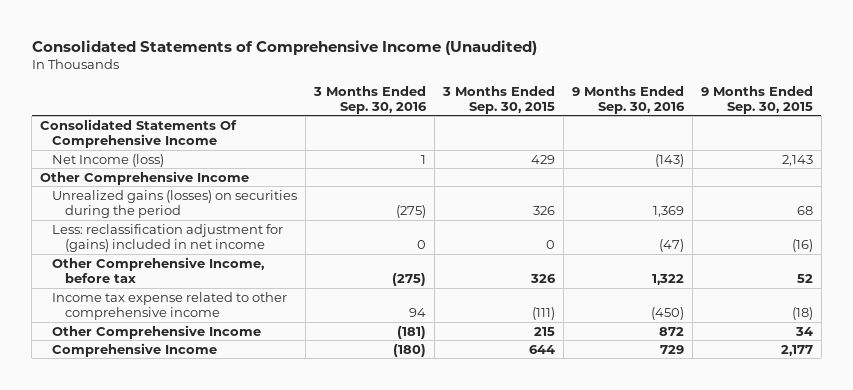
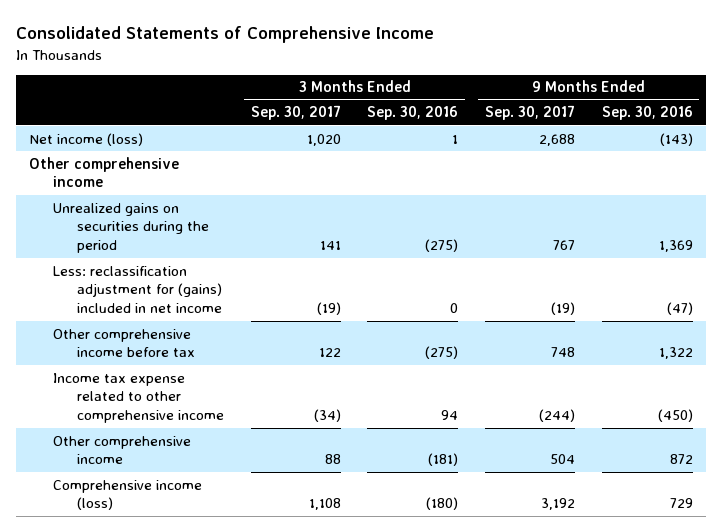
[31,39,537,55] Consolidated Statements of Comprehensive Income (Unaudited) -> [16,26,435,44] Consolidated Statements of Comprehensive Income
[441,85,555,114] 3 Months Ended Sep. 30, 2015 -> none
[700,85,813,114] 9 Months Ended Sep. 30, 2015 -> none
none -> [250,105,341,121] Sep. 30, 2017
none -> [485,105,576,121] Sep. 30, 2017
[40,118,238,148] Consolidated Statements Of Comprehensive Income -> none
[52,153,165,167] Net Income (loss) -> [29,132,144,146] Net income (loss)
[40,170,250,185] Other Comprehensive Income -> [29,156,180,188] Other comprehensive income
[52,189,298,218] Unrealized gains (losses) on securities during the period -> [53,202,210,254] Unrealized gains on securities during the period
[52,256,265,283] Other Comprehensive Income, before tax -> [53,328,196,358] Other comprehensive income before tax
[52,324,262,339] Other Comprehensive Income -> [53,435,192,465] Other comprehensive income
[52,342,218,357] Comprehensive Income -> [53,479,203,511] Comprehensive income (loss)

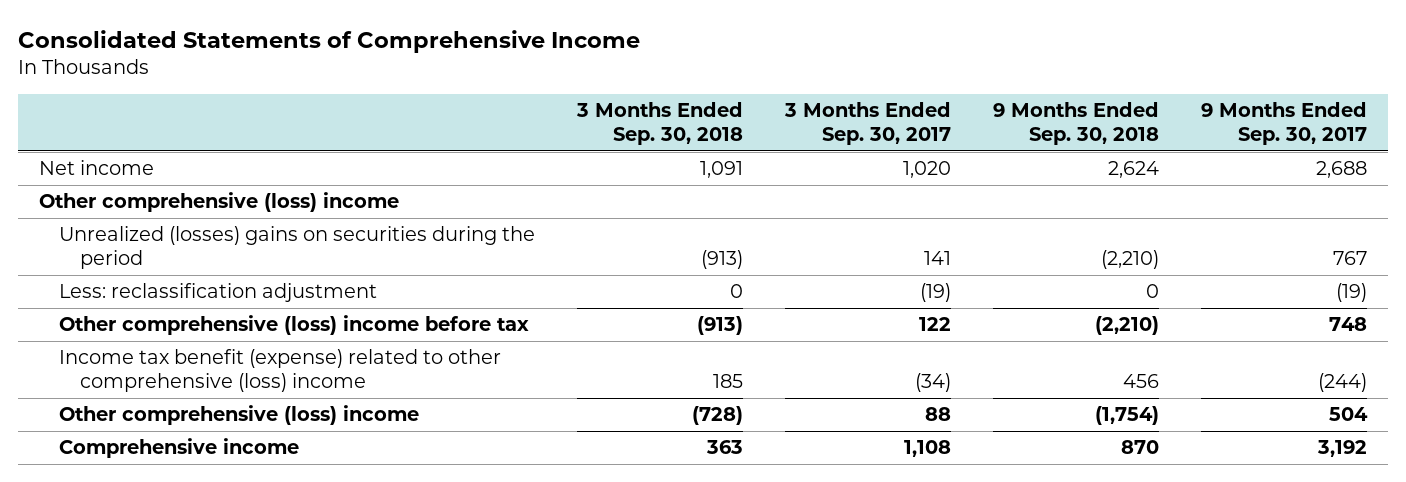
[367,106,459,121] Sep. 30, 2016 -> none
[601,106,693,121] Sep. 30, 2016 -> none
none -> [576,101,744,146] 3 Months Ended Sep. 30, 2018
none -> [993,101,1160,146] 9 Months Ended Sep. 30, 2018
[29,132,144,146] Net income (loss) -> [38,160,154,176] Net income
[29,156,180,188] Other comprehensive income -> [38,192,399,213] Other comprehensive (loss) income
[53,202,210,254] Unrealized gains on securities during the period -> [59,226,536,270] Unrealized (losses) gains on securities during the period
[53,265,223,314] Less: reclassification adjustment for (gains) included in net income -> [59,283,378,303] Less: reclassification adjustment
[53,328,196,358] Other comprehensive income before tax -> [59,315,530,336] Other comprehensive (loss) income before tax
[53,372,225,424] Income tax expense related to other comprehensive income -> [59,349,502,393] Income tax benefit (expense) related to other comprehensive (loss) income
[53,435,192,465] Other comprehensive income -> [59,405,420,426] Other comprehensive (loss) income
[53,479,203,511] Comprehensive income (loss) -> [59,438,300,459] Comprehensive income

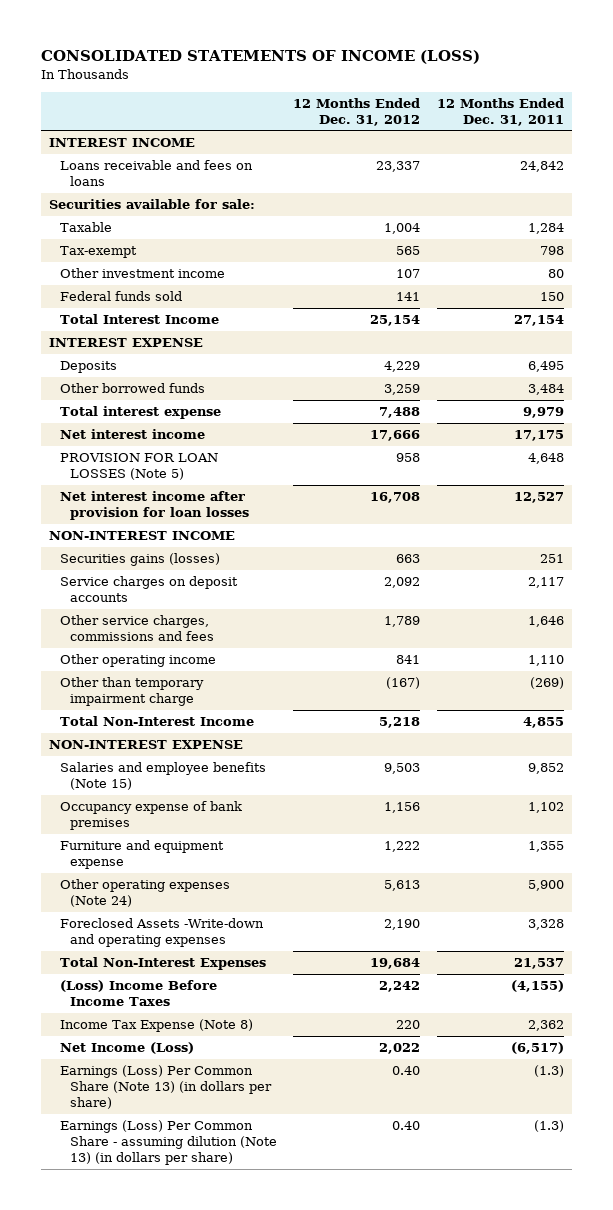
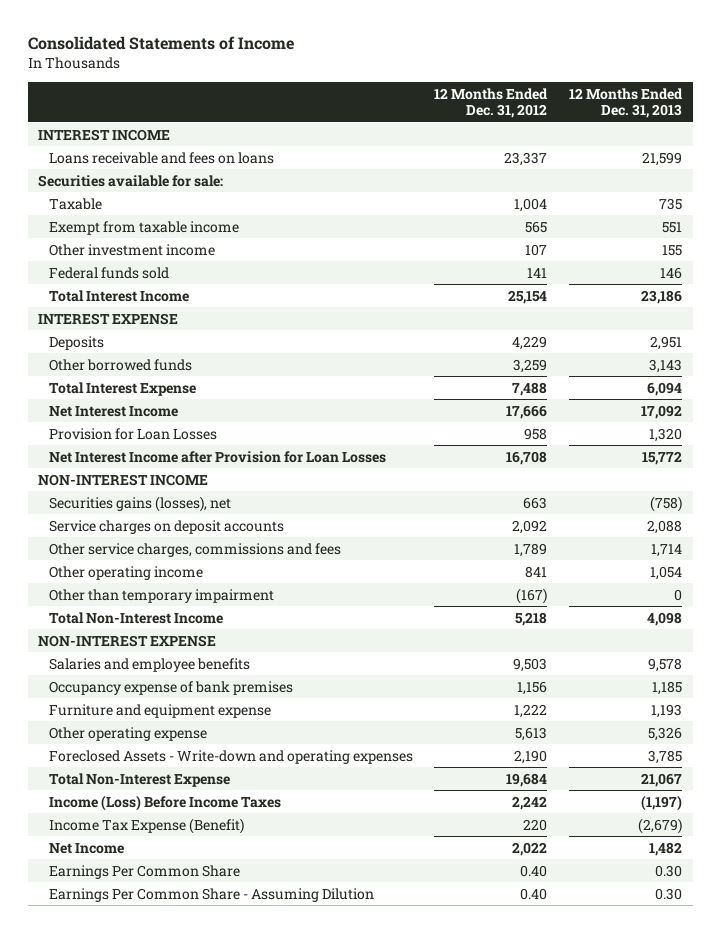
[41,50,481,65] CONSOLIDATED STATEMENTS OF INCOME (LOSS) -> [27,36,294,51] Consolidated Statements of Income
[436,97,564,126] 12 Months Ended Dec. 31, 2011 -> none
none -> [568,87,683,119] 12 Months Ended Dec. 31, 2013
[59,246,137,259] Tax-exempt -> [48,220,239,235] Exempt from taxable income
[59,406,221,420] Total interest expense -> [48,381,196,396] Total Interest Expense
[59,429,205,440] Net interest income -> [48,405,178,417] Net Interest Income
[59,453,218,481] PROVISION FOR LOAN LOSSES (Note 5) -> [48,427,217,440] Provision for Loan Losses
[59,491,249,521] Net interest income after provision for loan losses -> [48,450,386,463] Net Interest Income after Provision for Loan Losses
[59,553,220,567] Securities gains (losses) -> [48,495,231,512] Securities gains (losses), net
[59,677,204,707] Other than temporary impairment charge -> [48,588,274,603] Other than temporary impairment
[59,762,266,791] Salaries and employee benefits (Note 15) -> [48,657,250,672] Salaries and employee benefits
[59,879,230,908] Other operating expenses (Note 24) -> [48,726,207,741] Other operating expense
[59,918,264,948] Foreclosed Assets -Write-down and operating expenses -> [48,749,413,764] Foreclosed Assets - Write-down and operating expenses
[59,957,266,971] Total Non-Interest Expenses -> [48,772,230,787] Total Non-Interest Expense
[59,980,217,1007] (Loss) Income Before Income Taxes -> [48,794,281,811] Income (Loss) Before Income Taxes
[59,1019,253,1033] Income Tax Expense (Note 8) -> [48,817,244,834] Income Tax Expense (Benefit)
[59,1042,194,1055] Net Income (Loss) -> [48,842,124,854] Net Income
[59,1065,272,1110] Earnings (Loss) Per Common Share (Note 13) (in dollars per share) -> [48,864,240,879] Earnings Per Common Share
[59,1120,277,1166] Earnings (Loss) Per Common Share - assuming dilution (Note 13) (in dollars per share) -> [48,887,374,902] Earnings Per Common Share - Assuming Dilution

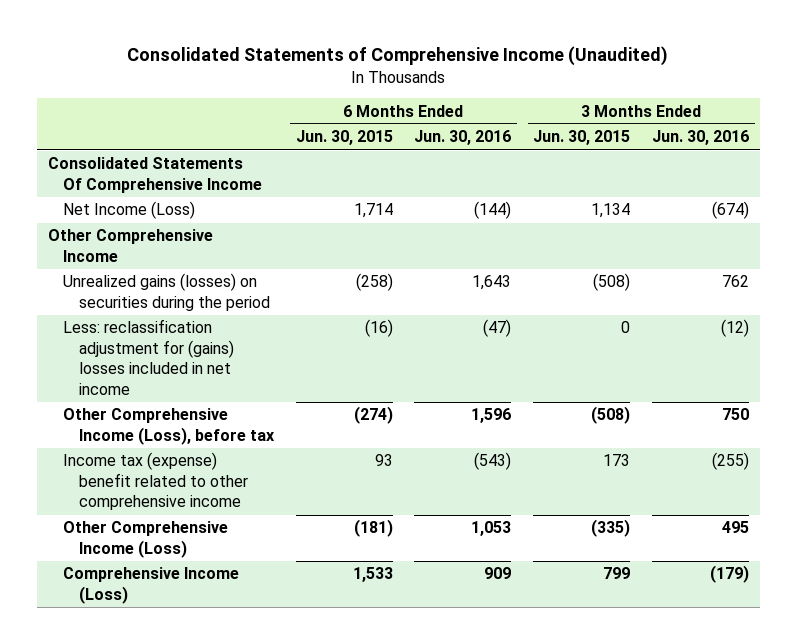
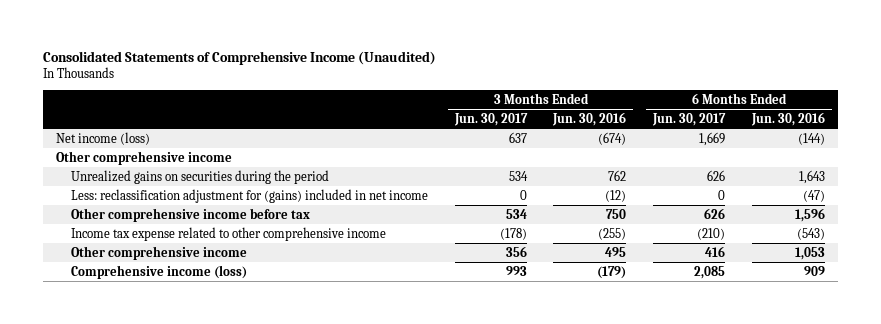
[295,130,393,146] Jun. 30, 2015 -> none
[533,130,631,146] Jun. 30, 2015 -> none
none -> [453,113,528,127] Jun. 30, 2017
none -> [652,113,727,127] Jun. 30, 2017
[47,157,263,193] Consolidated Statements Of Comprehensive Income -> none
[63,201,196,220] Net Income (Loss) -> [55,131,150,145] Net income (loss)
[47,229,213,262] Other Comprehensive Income -> [55,150,232,165] Other comprehensive income
[63,273,270,311] Unrealized gains (losses) on securities during the period -> [71,169,330,184] Unrealized gains on securities during the period
[63,319,234,395] Less: reclassification adjustment for (gains) losses included in net income -> [71,188,429,203] Less: reclassification adjustment for (gains) included in net income
[63,408,275,445] Other Comprehensive Income (Loss), before tax -> [71,207,311,222] Other comprehensive income before tax
[63,452,248,511] Income tax (expense) benefit related to other comprehensive income -> [71,226,387,241] Income tax expense related to other comprehensive income
[63,521,229,558] Other Comprehensive Income (Loss) -> [71,245,248,260] Other comprehensive income
[63,567,240,604] Comprehensive Income (Loss) -> [71,264,248,279] Comprehensive income (loss)

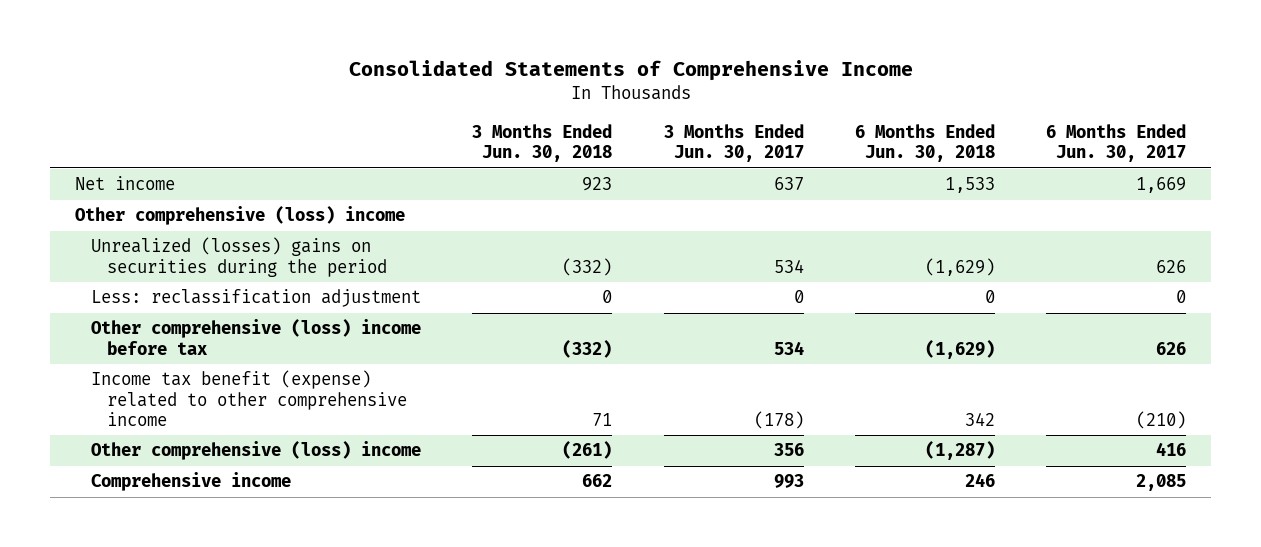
[42,50,436,65] Consolidated Statements of Comprehensive Income (Unaudited) -> [348,60,913,82] Consolidated Statements of Comprehensive Income
[552,112,627,127] Jun. 30, 2016 -> none
[750,112,825,127] Jun. 30, 2016 -> none
none -> [472,123,613,162] 3 Months Ended Jun. 30, 2018
none -> [854,123,995,162] 6 Months Ended Jun. 30, 2018
[55,131,150,145] Net income (loss) -> [75,176,176,191] Net income
[55,150,232,165] Other comprehensive income -> [75,206,406,226] Other comprehensive (loss) income
[71,169,330,184] Unrealized gains on securities during the period -> [91,237,388,277] Unrealized (losses) gains on securities during the period
[71,188,429,203] Less: reclassification adjustment for (gains) included in net income -> [91,289,422,308] Less: reclassification adjustment
[71,207,311,222] Other comprehensive income before tax -> [91,319,422,355] Other comprehensive (loss) income before tax
[71,226,387,241] Income tax expense related to other comprehensive income -> [91,370,408,426] Income tax benefit (expense) related to other comprehensive income
[71,245,248,260] Other comprehensive income -> [91,441,422,461] Other comprehensive (loss) income
[71,264,248,279] Comprehensive income (loss) -> [91,472,292,492] Comprehensive income

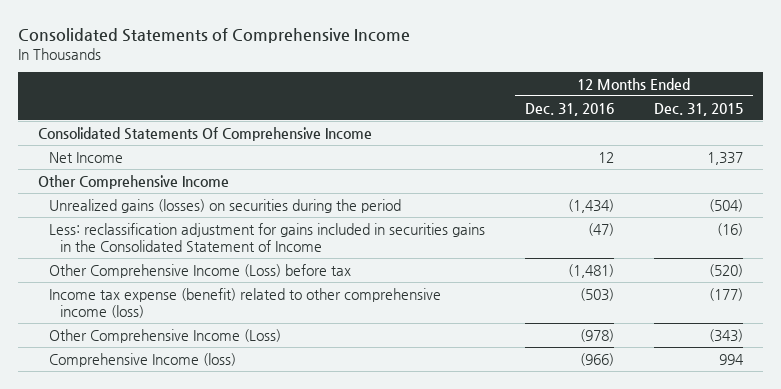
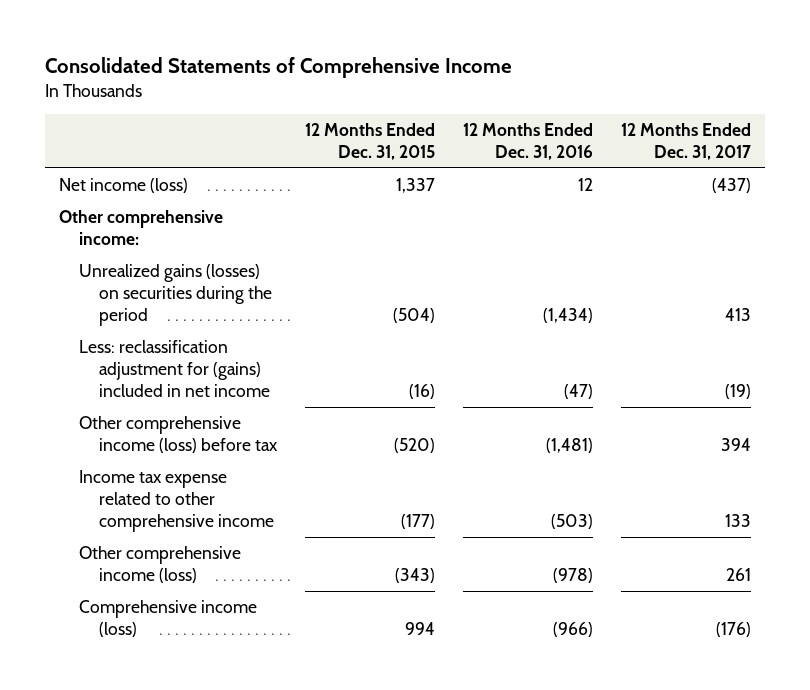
none -> [620,123,751,161] 12 Months Ended Dec. 31, 2017
[38,126,373,141] Consolidated Statements Of Comprehensive Income -> none
[48,151,123,163] Net Income -> [59,178,189,194] Net income (loss)
[38,174,230,189] Other Comprehensive Income -> [59,210,224,246] Other comprehensive income:
[48,222,485,253] Less: reclassification adjustment for gains included in securities gains in the Consolidated Statement of Income -> [79,340,271,397] Less: reclassification adjustment for (gains) included in net income
[48,263,351,278] Other Comprehensive Income (Loss) before tax -> [79,416,279,454] Other comprehensive income (loss) before tax
[48,287,441,319] Income tax expense (benefit) related to other comprehensive income (loss) -> [79,470,275,532] Income tax expense related to other comprehensive income
[48,328,281,343] Other Comprehensive Income (Loss) -> [79,546,242,584] Other comprehensive income (loss)
[48,352,236,367] Comprehensive Income (loss) -> [79,600,258,638] Comprehensive income (loss)

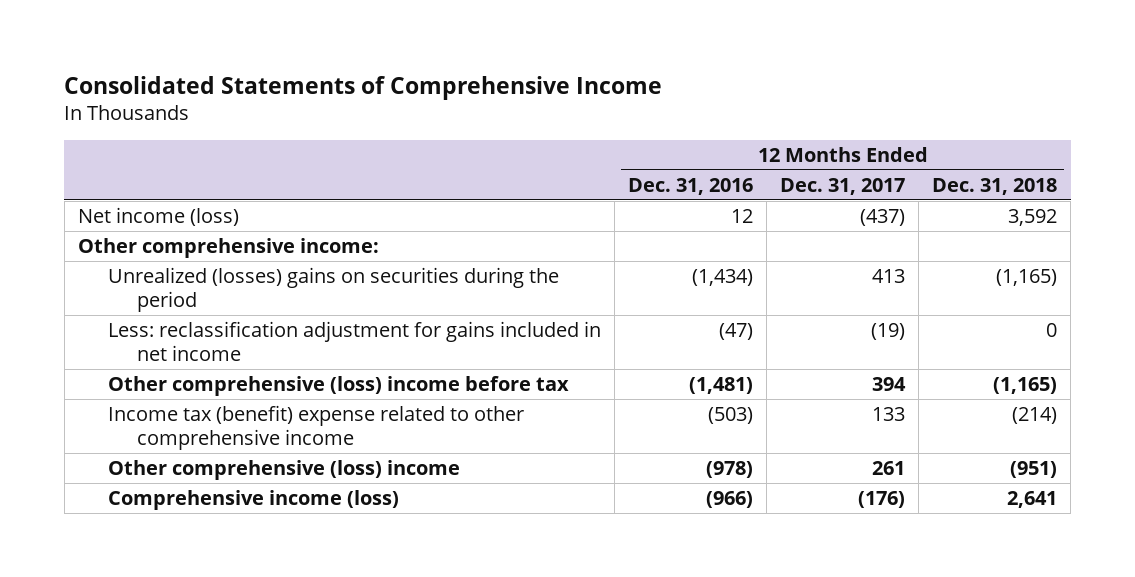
[304,123,435,161] 12 Months Ended Dec. 31, 2015 -> none
none -> [932,177,1058,195] Dec. 31, 2018
[79,264,273,326] Unrealized gains (losses) on securities during the period -> [107,266,559,312] Unrealized (losses) gains on securities during the period
[79,340,271,397] Less: reclassification adjustment for (gains) included in net income -> [107,320,601,361] Less: reclassification adjustment for gains included in net income
[79,416,279,454] Other comprehensive income (loss) before tax -> [107,375,569,396] Other comprehensive (loss) income before tax
[79,470,275,532] Income tax expense related to other comprehensive income -> [107,404,524,450] Income tax (benefit) expense related to other comprehensive income
[79,546,242,584] Other comprehensive income (loss) -> [107,459,460,480] Other comprehensive (loss) income

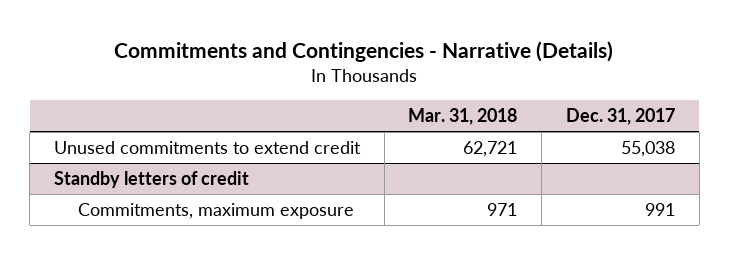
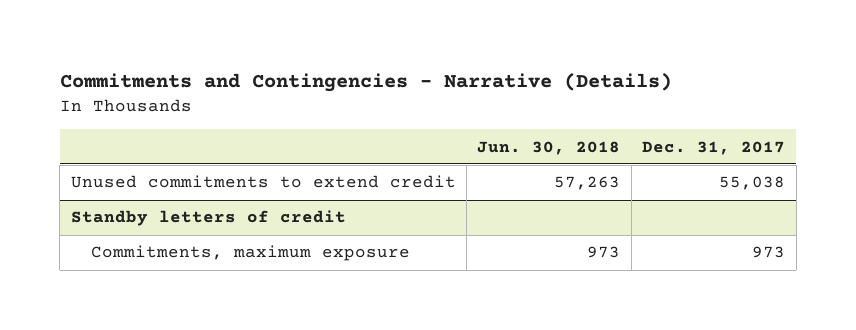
[408,107,518,125] Mar. 31, 2018 -> none
none -> [477,140,621,155] Jun. 30, 2018
[644,203,675,217] 991 -> [752,246,786,259] 973

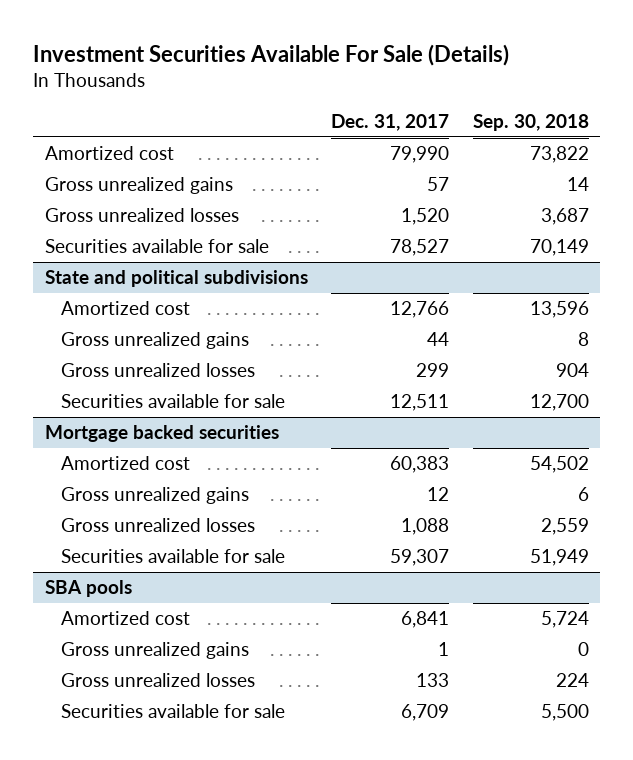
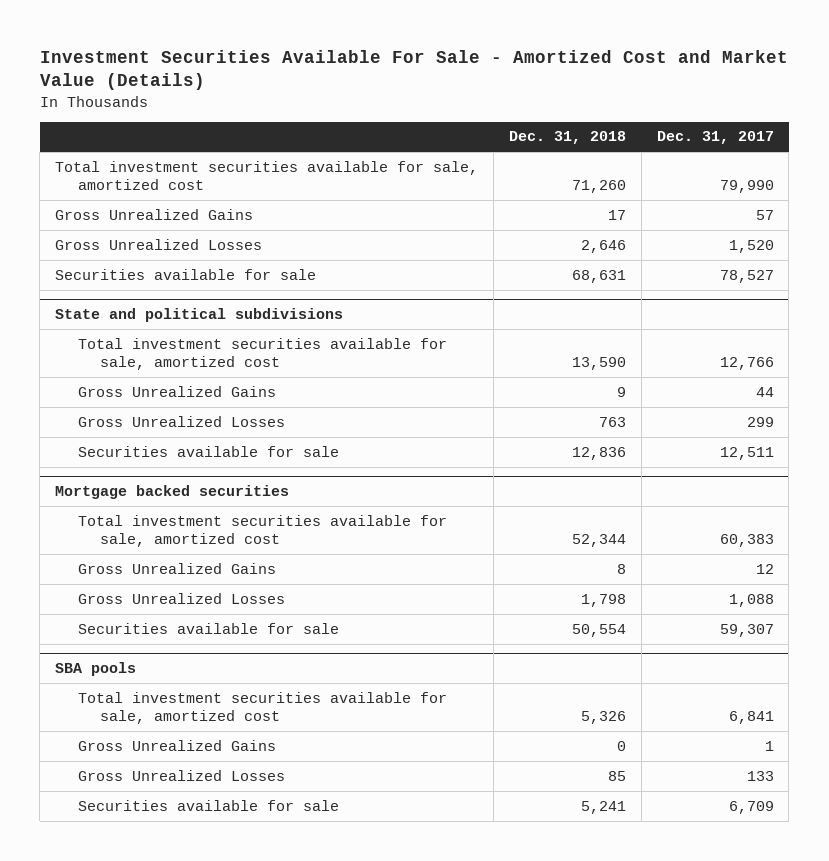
[32,44,509,67] Investment Securities Available For Sale (Details) -> [39,50,788,91] Investment Securities Available For Sale - Amortized Cost and Market Value (Details)
[472,114,589,132] Sep. 30, 2018 -> none
none -> [508,131,626,145] Dec. 31, 2018
[44,146,174,161] Amortized cost -> [55,160,479,191] Total investment securities available for sale, amortized cost
[44,177,233,195] Gross unrealized gains -> [55,208,254,220] Gross Unrealized Gains
[44,208,239,223] Gross unrealized losses -> [55,238,263,250] Gross Unrealized Losses
[61,301,191,316] Amortized cost -> [77,337,447,371] Total investment securities available for sale, amortized cost
[61,332,250,350] Gross unrealized gains -> [77,385,276,397] Gross Unrealized Gains
[61,363,256,378] Gross unrealized losses -> [77,415,285,427] Gross Unrealized Losses
[61,456,191,471] Amortized cost -> [77,514,447,548] Total investment securities available for sale, amortized cost
[61,487,250,505] Gross unrealized gains -> [77,562,276,574] Gross Unrealized Gains
[61,518,256,533] Gross unrealized losses -> [77,592,285,604] Gross Unrealized Losses
[61,611,191,626] Amortized cost -> [77,691,447,725] Total investment securities available for sale, amortized cost
[61,642,250,660] Gross unrealized gains -> [77,739,276,751] Gross Unrealized Gains
[61,673,256,688] Gross unrealized losses -> [77,769,285,781] Gross Unrealized Losses

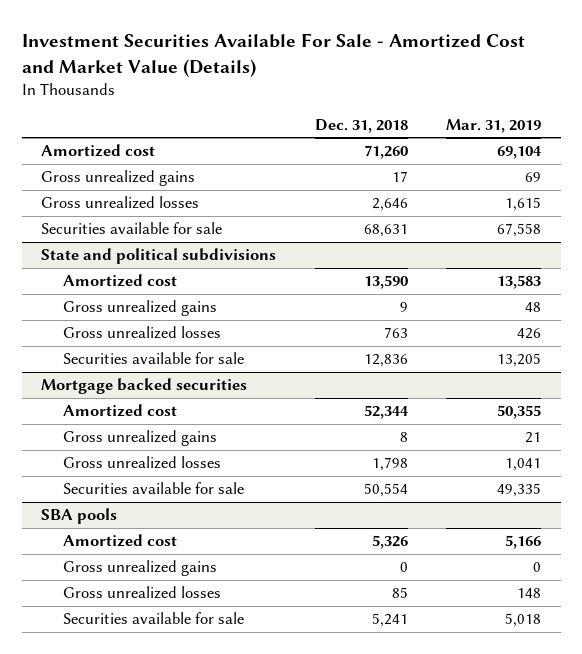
[656,131,774,145] Dec. 31, 2017 -> none
none -> [446,119,542,134] Mar. 31, 2019
[55,160,479,191] Total investment securities available for sale, amortized cost -> [40,144,155,158] Amortized cost
[55,208,254,220] Gross Unrealized Gains -> [40,170,195,187] Gross unrealized gains
[55,238,263,250] Gross Unrealized Losses -> [40,196,199,210] Gross unrealized losses
[77,337,447,371] Total investment securities available for sale, amortized cost -> [62,274,177,288] Amortized cost
[77,385,276,397] Gross Unrealized Gains -> [62,300,217,317] Gross unrealized gains
[77,415,285,427] Gross Unrealized Losses -> [62,326,221,340] Gross unrealized losses
[77,514,447,548] Total investment securities available for sale, amortized cost -> [62,404,177,418] Amortized cost
[77,562,276,574] Gross Unrealized Gains -> [62,430,217,447] Gross unrealized gains
[77,592,285,604] Gross Unrealized Losses -> [62,456,221,470] Gross unrealized losses
[77,691,447,725] Total investment securities available for sale, amortized cost -> [62,534,177,548] Amortized cost
[77,739,276,751] Gross Unrealized Gains -> [62,560,217,577] Gross unrealized gains
[77,769,285,781] Gross Unrealized Losses -> [62,586,221,600] Gross unrealized losses

